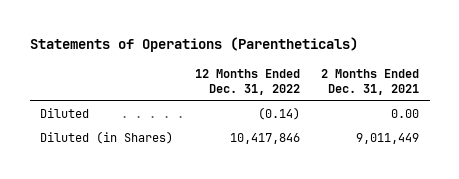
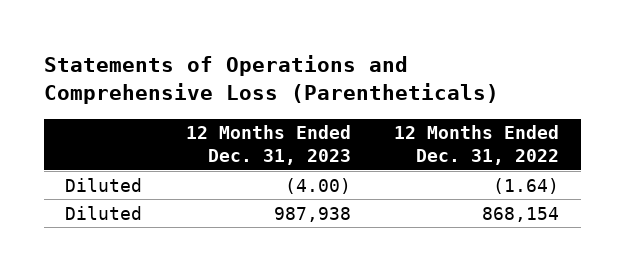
[29,36,358,52] Statements of Operations (Parentheticals) -> [43,55,499,105] Statements of Operations and Comprehensive Loss (Parentheticals)
[320,68,419,95] 2 Months Ended Dec. 31, 2021 -> none
none -> [185,125,351,166] 12 Months Ended Dec. 31, 2023
[257,106,300,120] (0.14) -> [493,177,560,194] (1.64)
[40,130,174,144] Diluted (in Shares) -> [65,205,143,220] Diluted
[229,132,300,144] 10,417,846 -> [482,206,560,222] 868,154

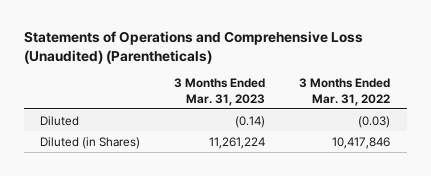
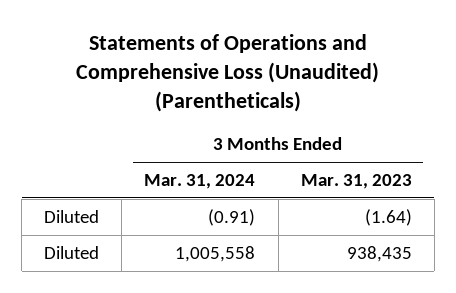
[299,78,391,106] 3 Months Ended Mar. 31, 2022 -> none
none -> [144,173,256,189] Mar. 31, 2024
[235,115,266,128] (0.14) -> [364,208,412,226] (1.64)
[40,136,141,149] Diluted (in Shares) -> [44,245,100,259] Diluted
[209,136,266,149] 11,261,224 -> [346,245,412,262] 938,435

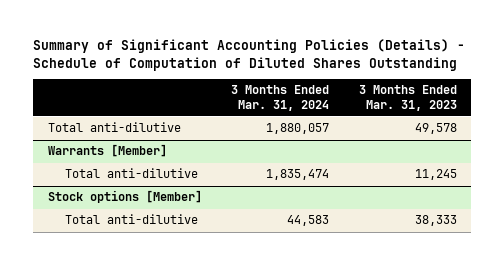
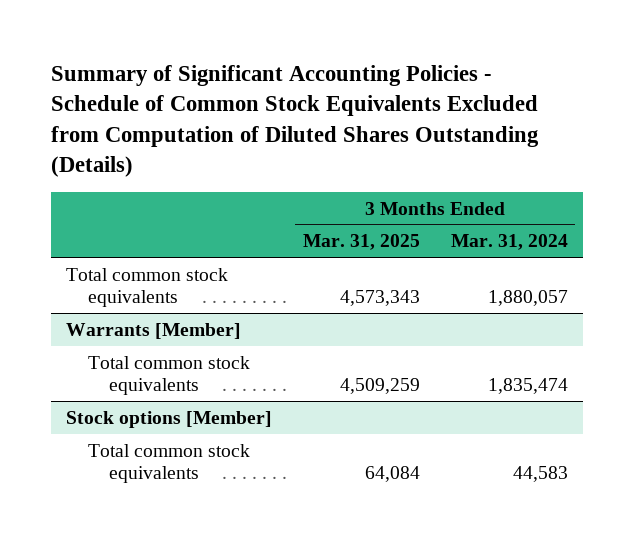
[32,39,465,71] Summary of Significant Accounting Policies (Details) - Schedule of Computation of Diluted Shares Outstanding -> [50,65,539,178] Summary of Significant Accounting Policies - Schedule of Common Stock Equivalents Excluded from Computation of Diluted Shares Outstanding (Details)
[358,85,457,111] 3 Months Ended Mar. 31, 2023 -> none
none -> [302,234,420,251] Mar. 31, 2025
[47,122,181,133] Total anti-dilutive -> [66,267,229,308] Total common stock equivalents
[64,168,198,179] Total anti-dilutive -> [87,355,250,396] Total common stock equivalents
[64,214,198,225] Total anti-dilutive -> [87,443,250,484] Total common stock equivalents

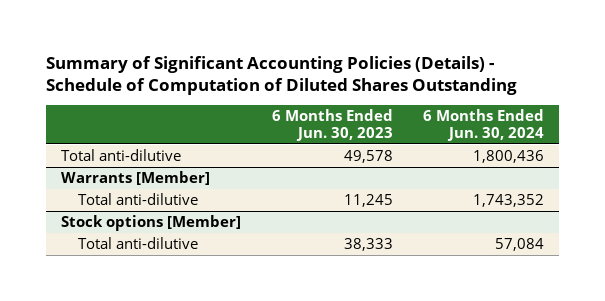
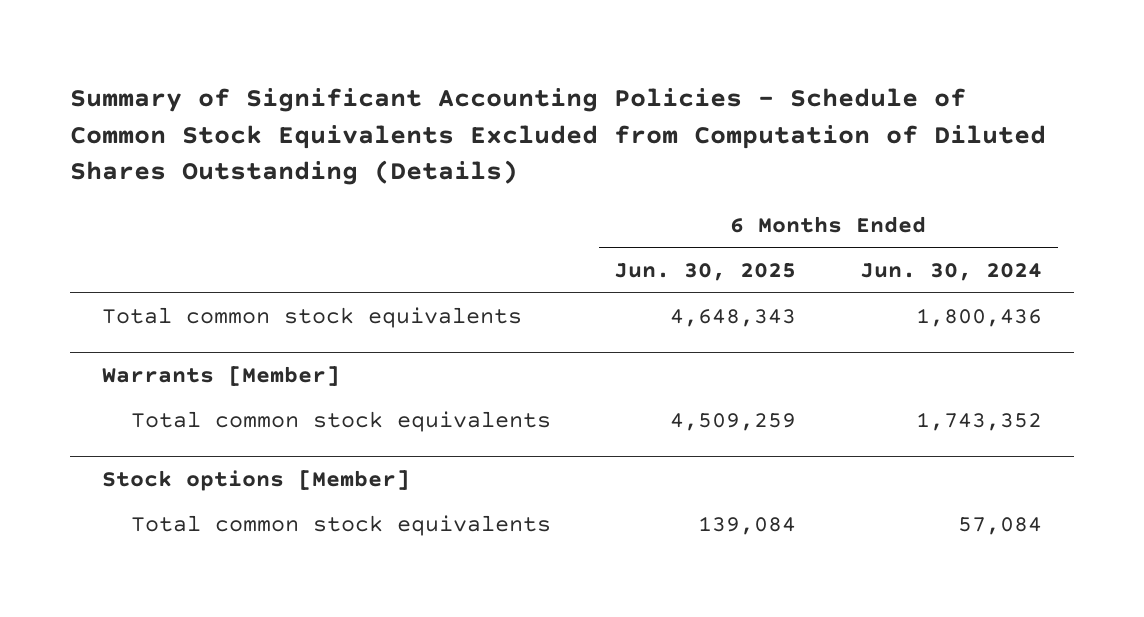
[46,55,518,95] Summary of Significant Accounting Policies (Details) - Schedule of Computation of Diluted Shares Outstanding -> [69,88,1046,186] Summary of Significant Accounting Policies - Schedule of Common Stock Equivalents Excluded from Computation of Diluted Shares Outstanding (Details)
[271,109,393,142] 6 Months Ended Jun. 30, 2023 -> none
none -> [614,263,797,282] Jun. 30, 2025
[61,148,182,161] Total anti-dilutive -> [101,307,522,329] Total common stock equivalents
[77,192,198,205] Total anti-dilutive -> [130,411,551,433] Total common stock equivalents
[77,236,198,249] Total anti-dilutive -> [130,515,551,537] Total common stock equivalents

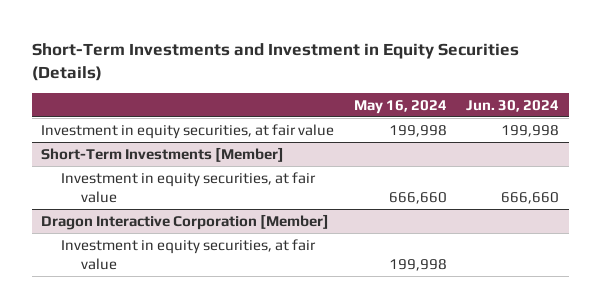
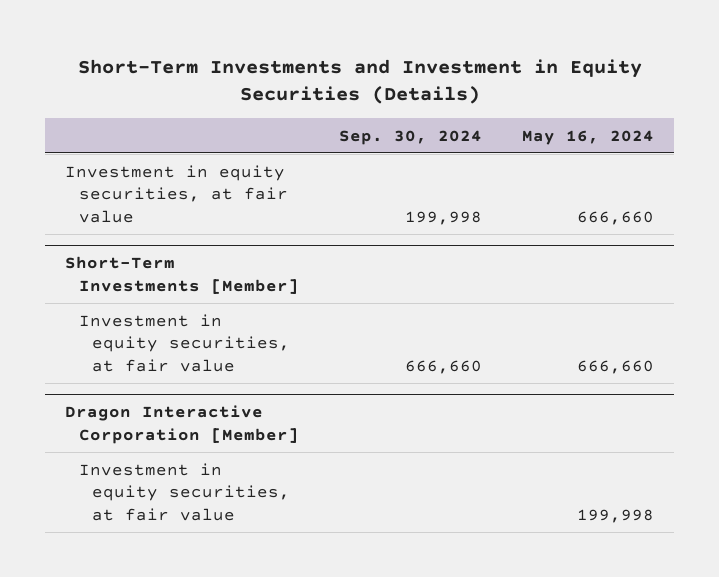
[466,99,560,112] Jun. 30, 2024 -> none
none -> [338,129,482,145] Sep. 30, 2024
[388,124,447,137] 199,998 -> [577,211,655,226] 666,660

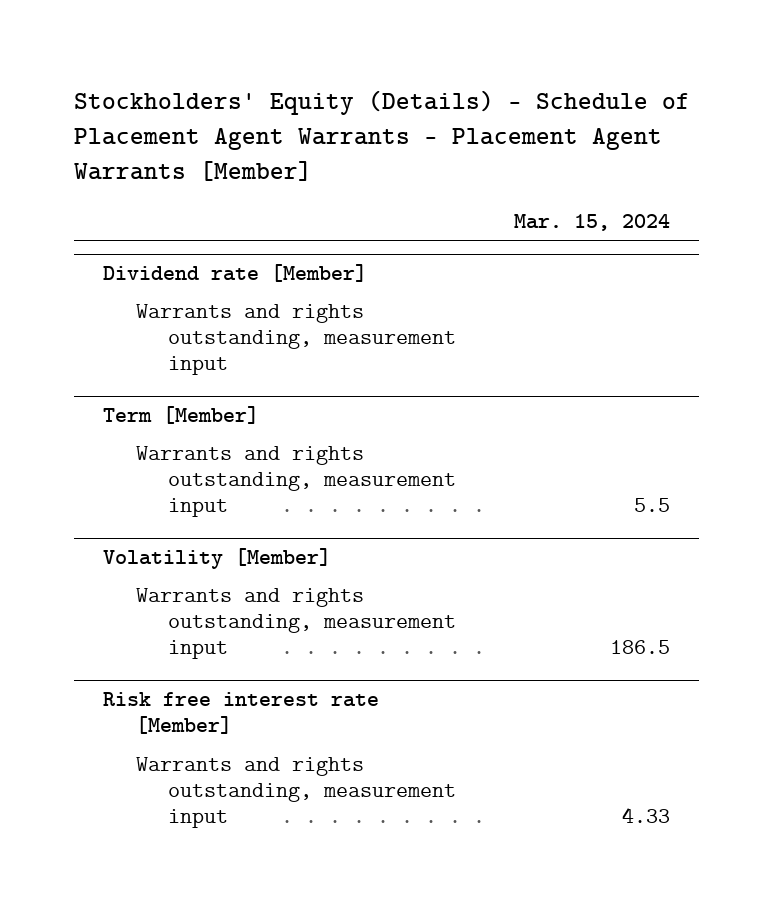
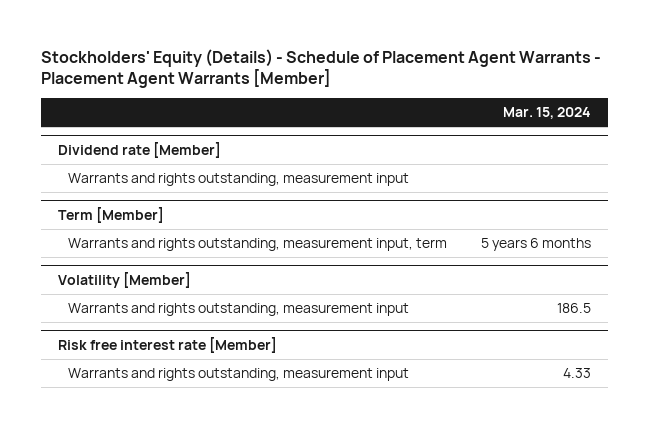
[135,446,456,518] Warrants and rights outstanding, measurement input -> [68,238,448,252] Warrants and rights outstanding, measurement input, term
[634,498,671,513] 5.5 -> [481,238,592,252] 5 years 6 months

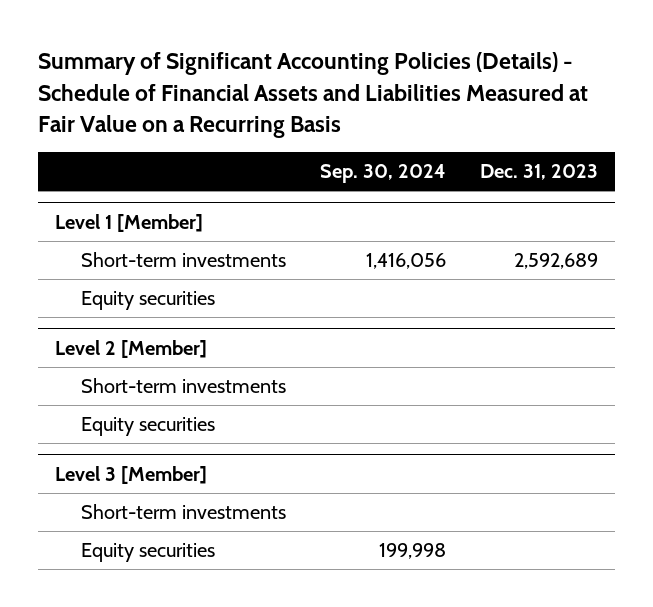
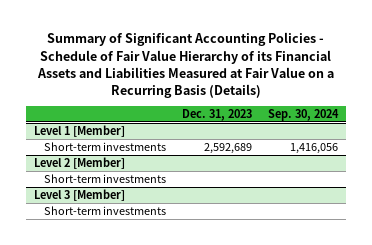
[37,52,588,139] Summary of Significant Accounting Policies (Details) - Schedule of Financial Assets and Liabilities Measured at Fair Value on a Recurring Basis -> [36,32,334,98] Summary of Significant Accounting Policies - Schedule of Fair Value Hierarchy of its Financial Assets and Liabilities Measured at Fair Value on a Recurring Basis (Details)
[80,291,215,311] Equity securities -> none
[80,417,215,437] Equity securities -> none
[80,543,215,563] Equity securities -> none

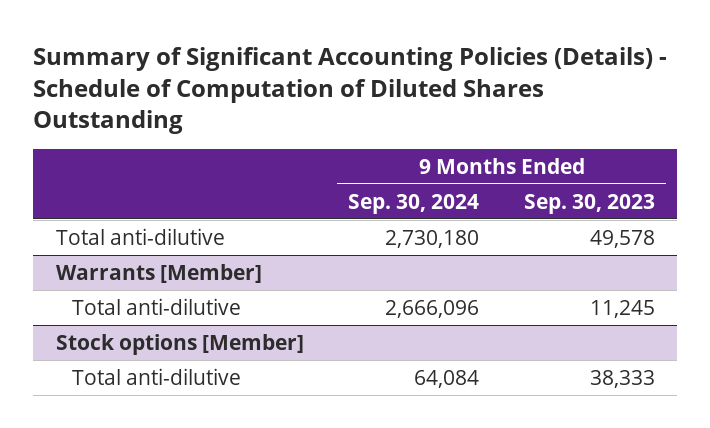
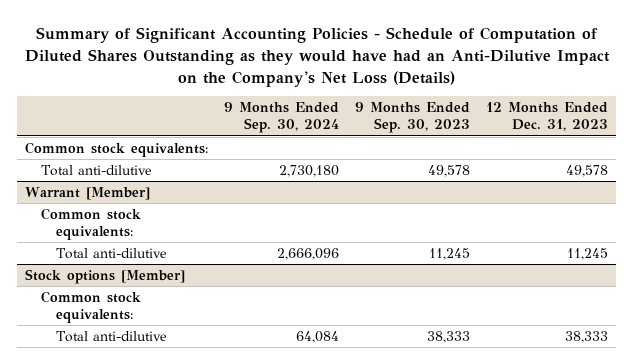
[33,47,668,135] Summary of Significant Accounting Policies (Details) - Schedule of Computation of Diluted Shares Outstanding -> [24,27,610,87] Summary of Significant Accounting Policies - Schedule of Computation of Diluted Shares Outstanding as they would have had an Anti-Dilutive Impact on the Company's Net Loss (Details)
none -> [485,102,608,132] 12 Months Ended Dec. 31, 2023
none -> [25,141,209,157] Common stock equivalents:
[55,263,262,283] Warrants [Member] -> [25,186,151,200] Warrant [Member]
none -> [40,207,141,241] Common stock equivalents:
none -> [40,290,141,324] Common stock equivalents:

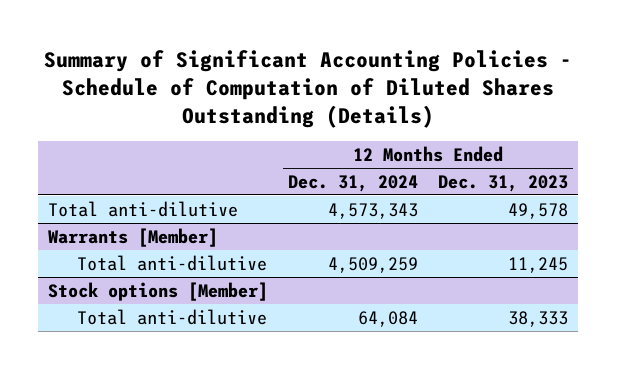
[24,27,610,87] Summary of Significant Accounting Policies - Schedule of Computation of Diluted Shares Outstanding as they would have had an Anti-Dilutive Impact on the Company's Net Loss (Details) -> [44,49,573,129] Summary of Significant Accounting Policies - Schedule of Computation of Diluted Shares Outstanding (Details)
[224,102,340,134] 9 Months Ended Sep. 30, 2024 -> none
[354,102,470,134] 9 Months Ended Sep. 30, 2023 -> none
none -> [288,174,419,192] Dec. 31, 2024
[25,141,209,157] Common stock equivalents: -> none
[40,207,141,241] Common stock equivalents: -> none
[25,186,151,200] Warrant [Member] -> [48,227,219,247] Warrants [Member]
[40,290,141,324] Common stock equivalents: -> none

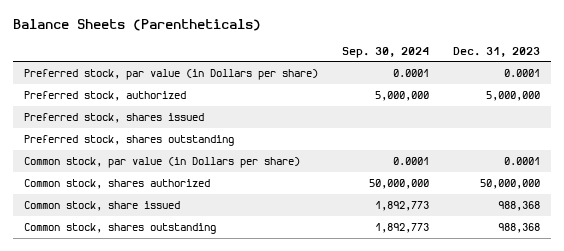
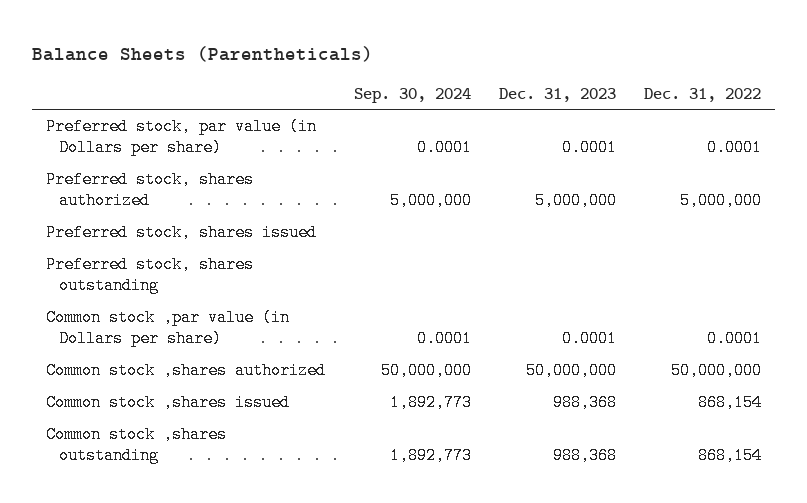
none -> [643,87,761,102] Dec. 31, 2022
[24,90,187,101] Preferred stock, authorized -> [46,171,255,209] Preferred stock, shares authorized
[24,156,301,168] Common stock, par value (in Dollars per share) -> [46,309,291,347] Common stock ,par value (in Dollars per share)
[24,178,211,189] Common stock, shares authorized -> [46,362,327,380] Common stock ,shares authorized
[24,200,181,211] Common stock, share issued -> [46,394,291,412] Common stock ,shares issued
[24,222,217,234] Common stock, shares outstanding -> [46,426,228,464] Common stock ,shares outstanding

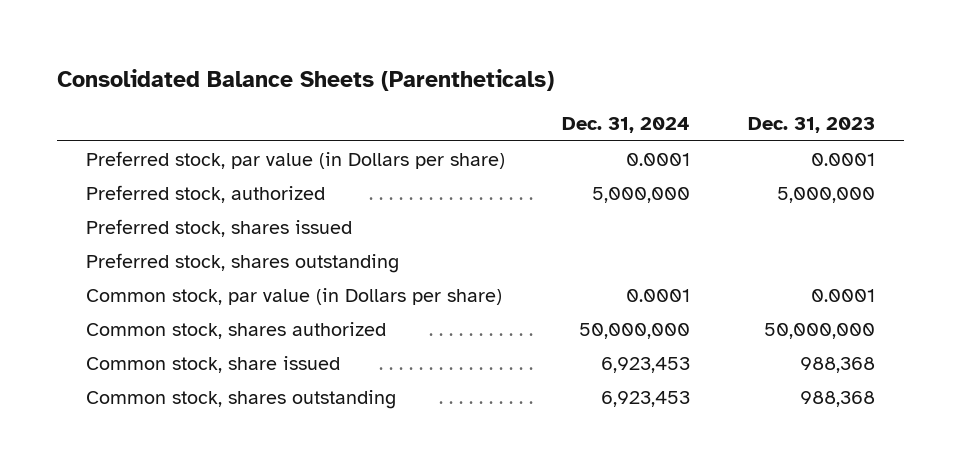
[32,45,374,62] Balance Sheets (Parentheticals) -> [56,68,554,91] Consolidated Balance Sheets (Parentheticals)
[353,87,471,103] Sep. 30, 2024 -> none
[643,87,761,102] Dec. 31, 2022 -> none
none -> [562,117,691,134] Dec. 31, 2024
[46,171,255,209] Preferred stock, shares authorized -> [85,184,325,203] Preferred stock, authorized
[46,309,291,347] Common stock ,par value (in Dollars per share) -> [85,287,502,305] Common stock, par value (in Dollars per share)
[46,362,327,380] Common stock ,shares authorized -> [85,321,386,339] Common stock, shares authorized
[46,394,291,412] Common stock ,shares issued -> [85,355,340,373] Common stock, share issued
[46,426,228,464] Common stock ,shares outstanding -> [85,389,396,409] Common stock, shares outstanding

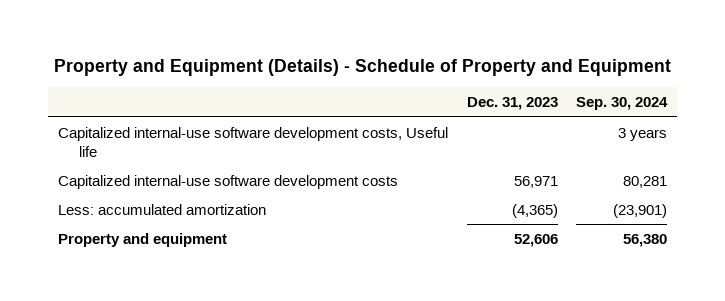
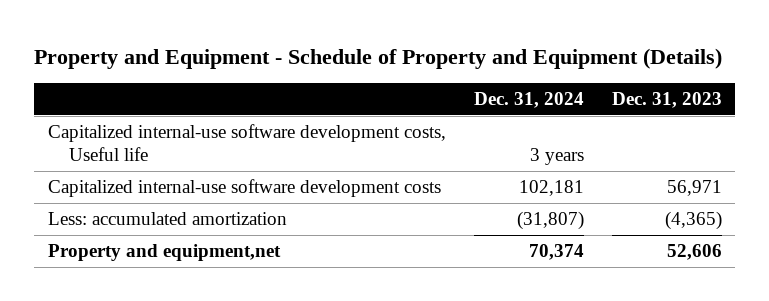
[53,59,671,77] Property and Equipment (Details) - Schedule of Property and Equipment -> [34,47,723,69] Property and Equipment - Schedule of Property and Equipment (Details)
[576,97,669,111] Sep. 30, 2024 -> none
none -> [473,91,584,108] Dec. 31, 2024
[57,232,227,247] Property and equipment -> [47,244,281,262] Property and equipment,net

